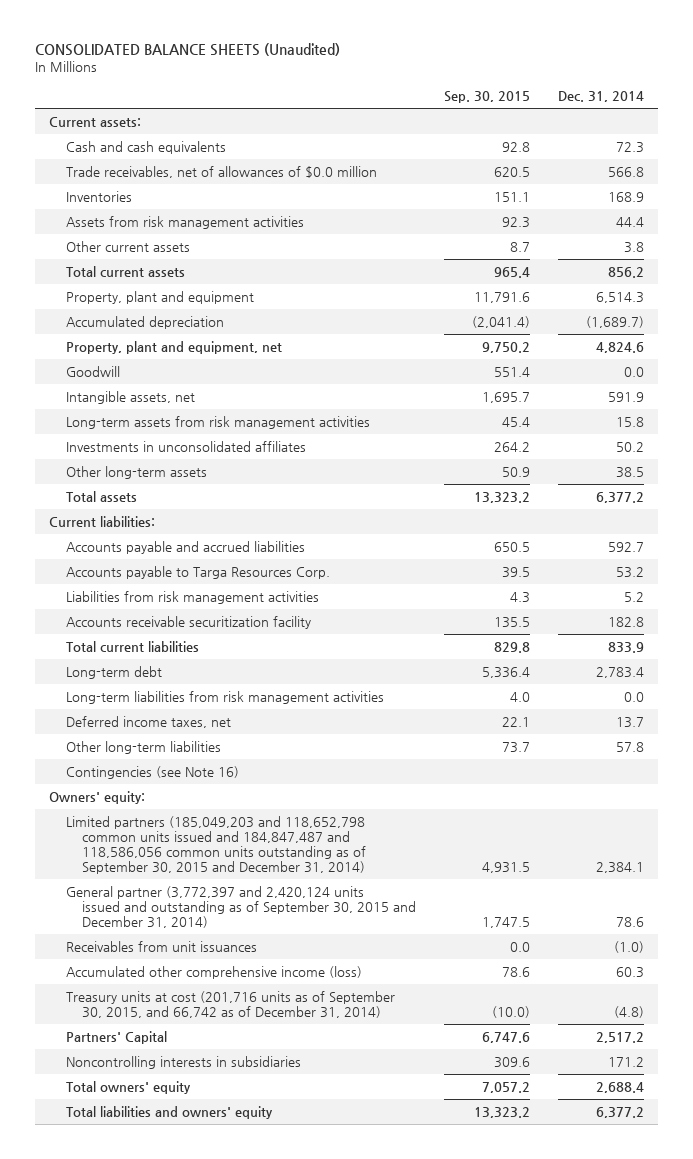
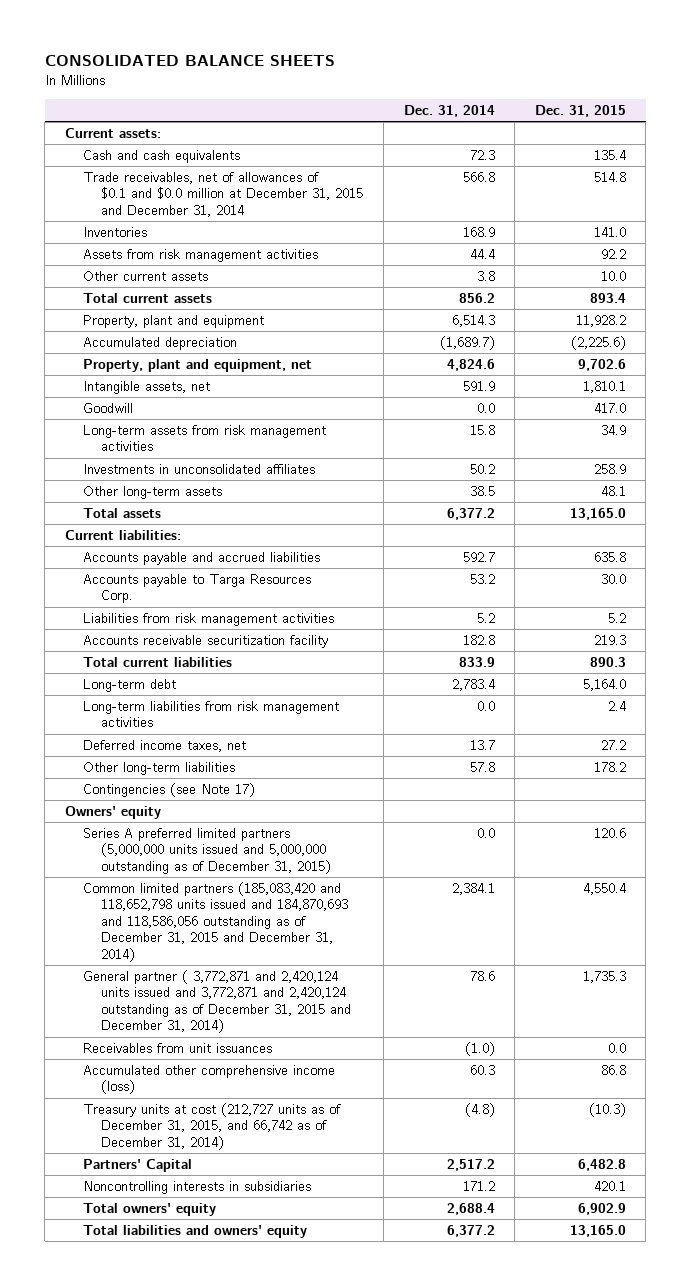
[35,43,341,57] CONSOLIDATED BALANCE SHEETS (Unaudited) -> [44,55,335,67] CONSOLIDATED BALANCE SHEETS
[444,91,531,104] Sep. 30, 2015 -> none
none -> [534,105,626,118] Dec. 31, 2015
[65,165,377,178] Trade receivables, net of allowances of $0.0 million -> [82,171,364,217] Trade receivables, net of allowances of $0.1 and $0.0 million at December 31, 2015 and December 31, 2014
[65,365,120,377] Goodwill -> [82,402,133,413] Goodwill
[65,765,239,779] Contingencies (see Note 16) -> [82,782,255,797] Contingencies (see Note 17)
[49,790,146,804] Owners' equity: -> [64,805,161,819] Owners' equity
none -> [82,827,332,874] Series A preferred limited partners (5,000,000 units issued and 5,000,000 outstanding as of December 31, 2015)
[65,815,367,875] Limited partners (185,049,203 and 118,652,798 common units issued and 184,847,487 and 118,586,056 common units outstanding as of September 30, 2015 and December 31, 2014) -> [82,881,349,962] Common limited partners (185,083,420 and 118,652,798 units issued and 184,870,693 and 118,586,056 outstanding as of December 31, 2015 and December 31, 2014)
[65,885,417,929] General partner (3,772,397 and 2,420,124 units issued and outstanding as of September 30, 2015 and December 31, 2014) -> [82,969,352,1034] General partner ( 3,772,871 and 2,420,124 units issued and 3,772,871 and 2,420,124 outstanding as of December 31, 2015 and December 31, 2014)
[65,990,395,1018] Treasury units at cost (201,716 units as of September 30, 2015, and 66,742 as of December 31, 2014) -> [82,1102,341,1150] Treasury units at cost (212,727 units as of December 31, 2015, and 66,742 as of December 31, 2014)

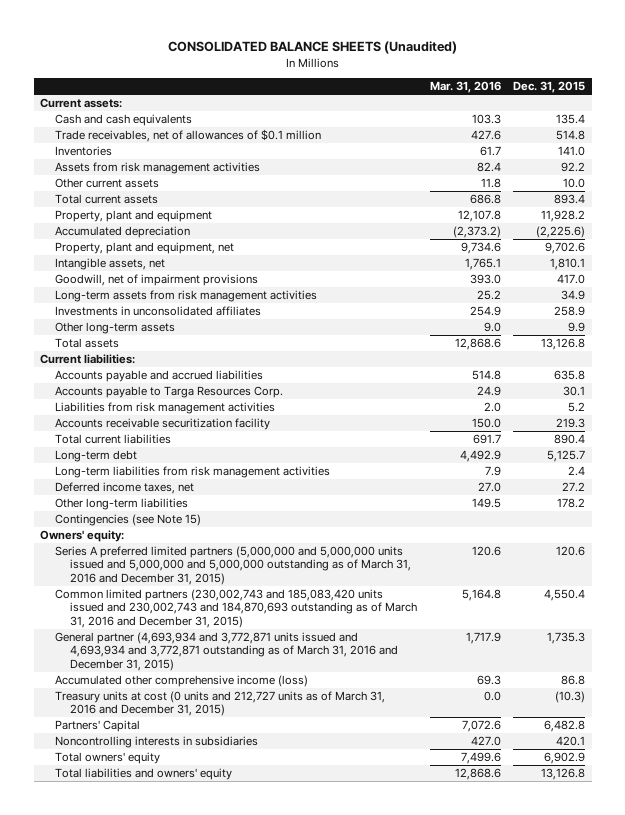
[44,55,335,67] CONSOLIDATED BALANCE SHEETS -> [167,41,457,55] CONSOLIDATED BALANCE SHEETS (Unaudited)
[403,105,495,118] Dec. 31, 2014 -> none
none -> [429,80,501,93] Mar. 31, 2016
[82,171,364,217] Trade receivables, net of allowances of $0.1 and $0.0 million at December 31, 2015 and December 31, 2014 -> [54,129,321,143] Trade receivables, net of allowances of $0.1 million
[82,402,133,413] Goodwill -> [54,274,258,287] Goodwill, net of impairment provisions
[600,485,626,496] 48.1 -> [568,322,586,333] 9.9
[569,507,626,520] 13,165.0 -> [541,338,586,351] 13,126.8
[600,573,626,584] 30.0 -> [563,386,586,397] 30.1
[589,656,626,667] 890.3 -> [554,434,586,445] 890.4
[582,678,626,691] 5,164.0 -> [547,450,586,463] 5,125.7
[82,1042,272,1053] Receivables from unit issuances -> none
[82,782,255,797] Contingencies (see Note 17) -> [54,514,201,527] Contingencies (see Note 15)
[64,805,161,819] Owners' equity -> [40,530,125,543] Owners' equity:
[82,827,332,874] Series A preferred limited partners (5,000,000 units issued and 5,000,000 outstanding as of December 31, 2015) -> [54,546,411,585] Series A preferred limited partners (5,000,000 and 5,000,000 units issued and 5,000,000 and 5,000,000 outstanding as of March 31, 2016 and December 31, 2015)
[82,881,349,962] Common limited partners (185,083,420 and 118,652,798 units issued and 184,870,693 and 118,586,056 outstanding as of December 31, 2015 and December 31, 2014) -> [54,589,417,628] Common limited partners (230,002,743 and 185,083,420 units issued and 230,002,743 and 184,870,693 outstanding as of March 31, 2016 and December 31, 2015)
[82,969,352,1034] General partner ( 3,772,871 and 2,420,124 units issued and 3,772,871 and 2,420,124 outstanding as of December 31, 2015 and December 31, 2014) -> [54,632,398,671] General partner (4,693,934 and 3,772,871 units issued and 4,693,934 and 3,772,871 outstanding as of March 31, 2016 and December 31, 2015)
[82,1102,341,1150] Treasury units at cost (212,727 units as of December 31, 2015, and 66,742 as of December 31, 2014) -> [54,691,385,717] Treasury units at cost (0 units and 212,727 units as of March 31, 2016 and December 31, 2015)
[569,1224,626,1237] 13,165.0 -> [541,768,586,781] 13,126.8

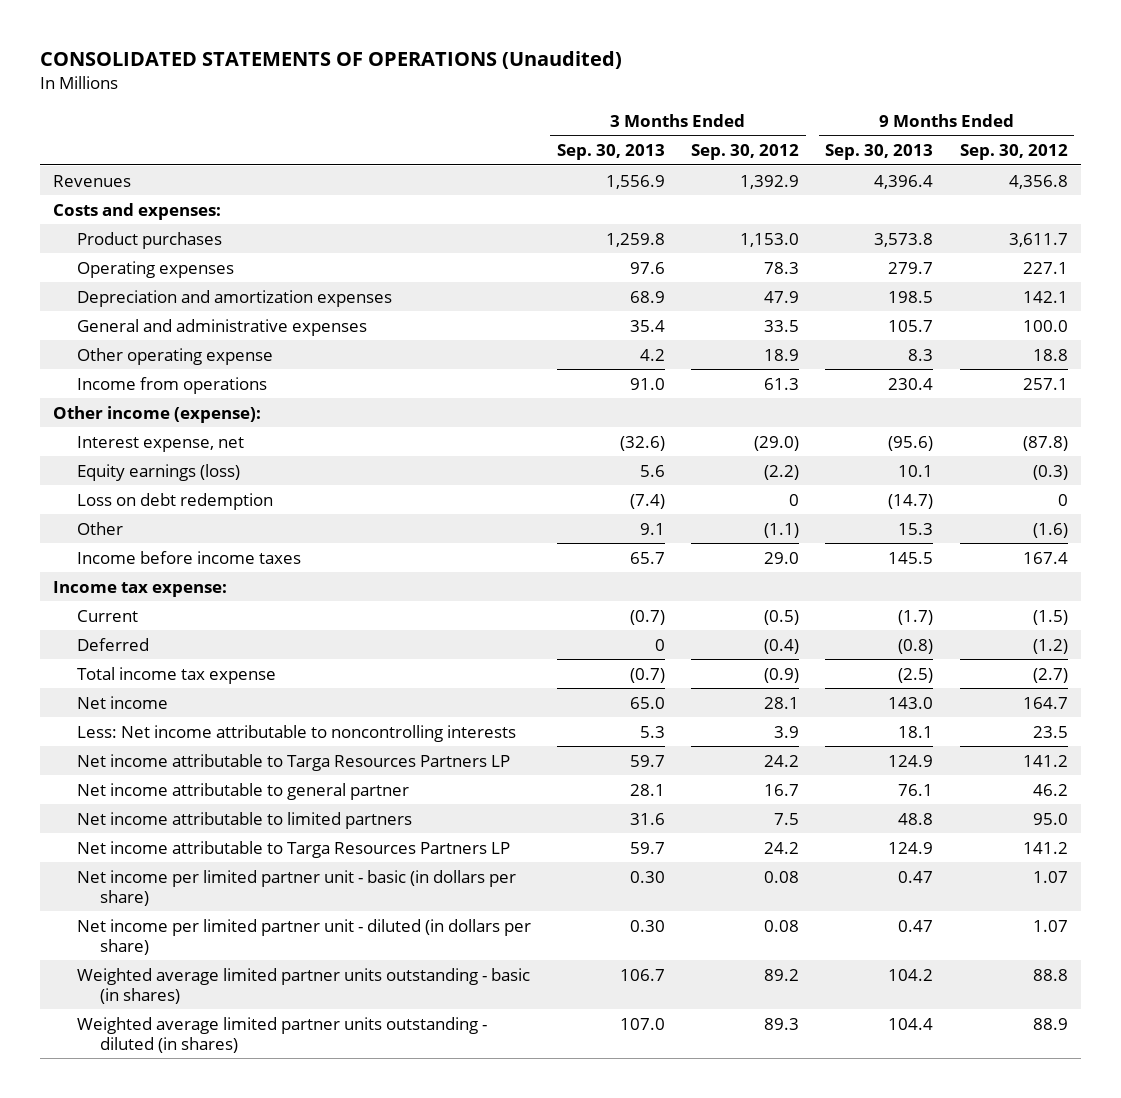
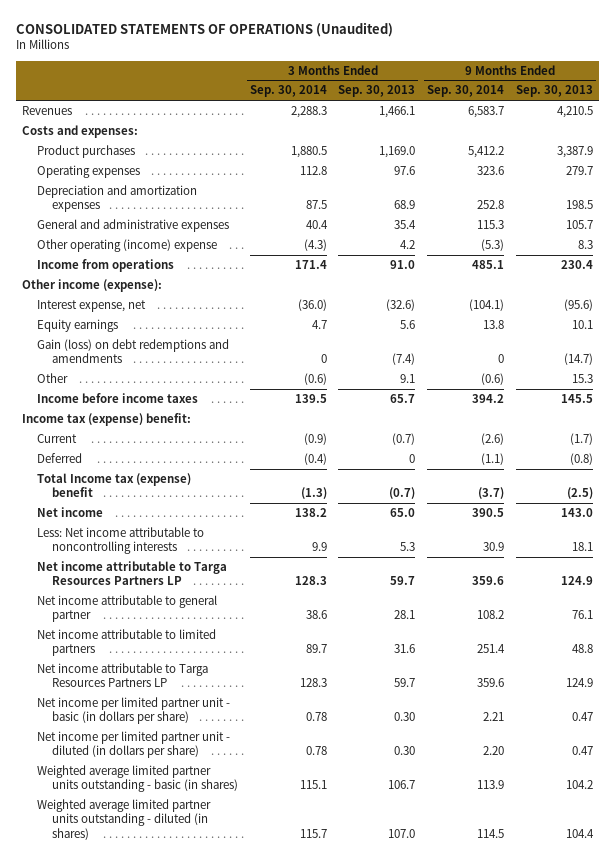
[691,144,800,161] Sep. 30, 2012 -> none
[959,144,1068,161] Sep. 30, 2012 -> none
none -> [249,85,327,98] Sep. 30, 2014
none -> [427,85,505,98] Sep. 30, 2014
[605,174,665,189] 1,556.9 -> [379,106,416,119] 1,466.1
[874,174,934,189] 4,396.4 -> [556,106,593,119] 4,210.5
[605,232,665,247] 1,259.8 -> [379,146,416,159] 1,169.0
[874,232,934,247] 3,573.8 -> [556,146,593,159] 3,387.9
[76,347,273,365] Other operating expense -> [37,239,218,253] Other operating (income) expense
[76,463,240,481] Equity earnings (loss) -> [37,319,119,333] Equity earnings
[76,492,273,510] Loss on debt redemption -> [37,339,230,364] Gain (loss) on debt redemptions and amendments
[53,580,228,597] Income tax expense: -> [22,413,192,427] Income tax (expense) benefit:
[76,666,276,684] Total income tax expense -> [37,473,192,498] Total Income tax (expense) benefit

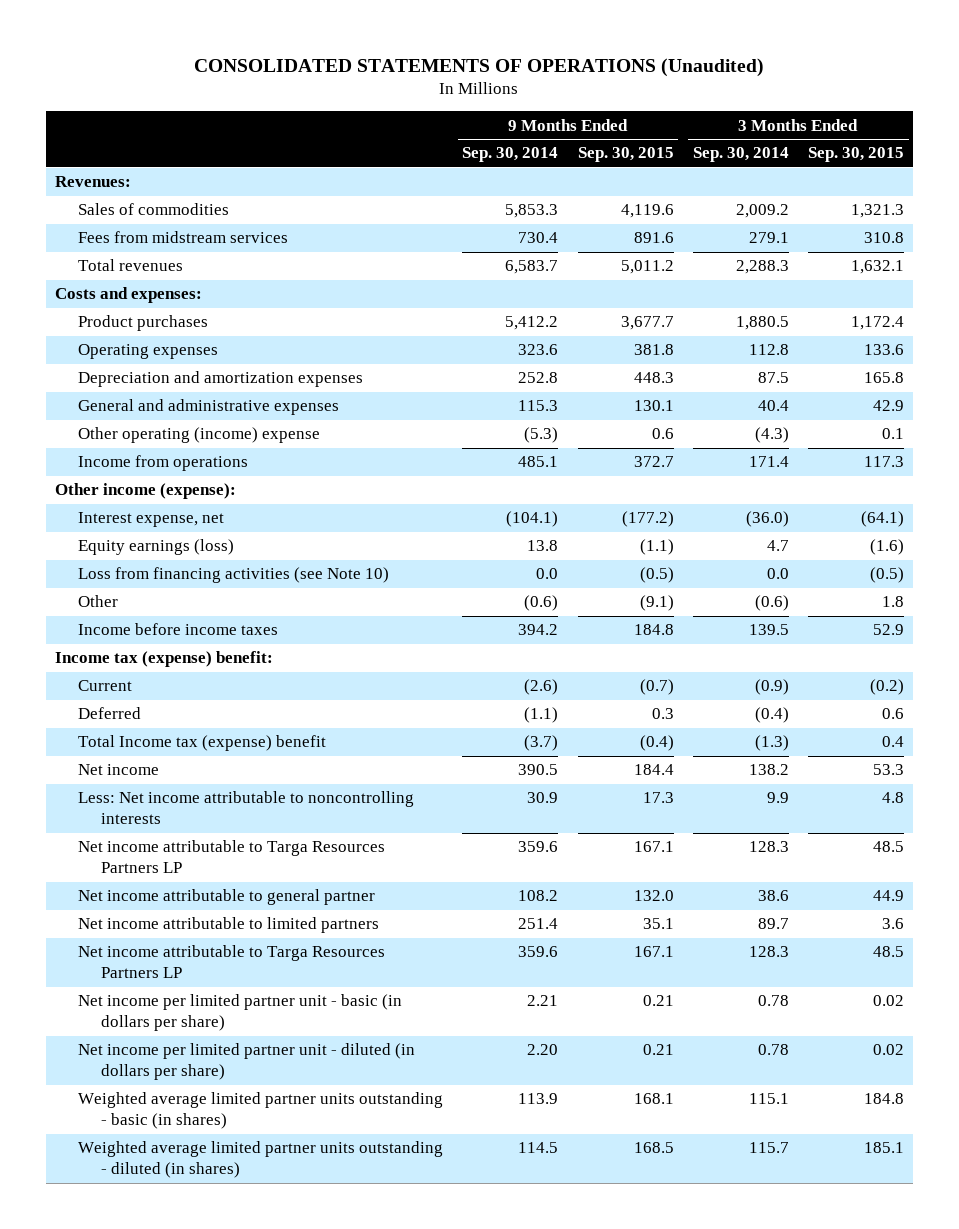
[338,85,416,98] Sep. 30, 2013 -> none
[515,85,593,98] Sep. 30, 2013 -> none
none -> [577,147,674,163] Sep. 30, 2015
none -> [807,147,904,163] Sep. 30, 2015
none -> [55,176,132,188] Revenues:
none -> [78,203,230,216] Sales of commodities
none -> [78,231,289,244] Fees from midstream services
[22,106,73,116] Revenues -> [78,259,184,272] Total revenues
[37,339,230,364] Gain (loss) on debt redemptions and amendments -> none
[37,319,119,333] Equity earnings -> [78,539,235,556] Equity earnings (loss)
none -> [78,567,390,584] Loss from financing activities (see Note 10)

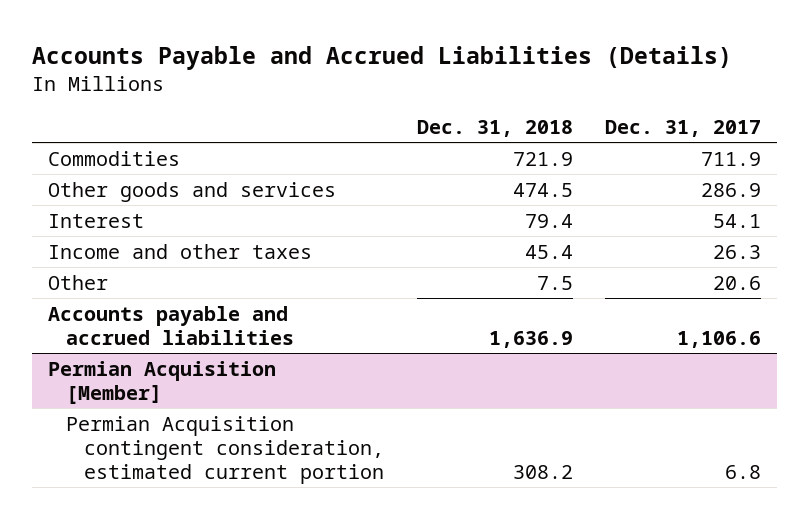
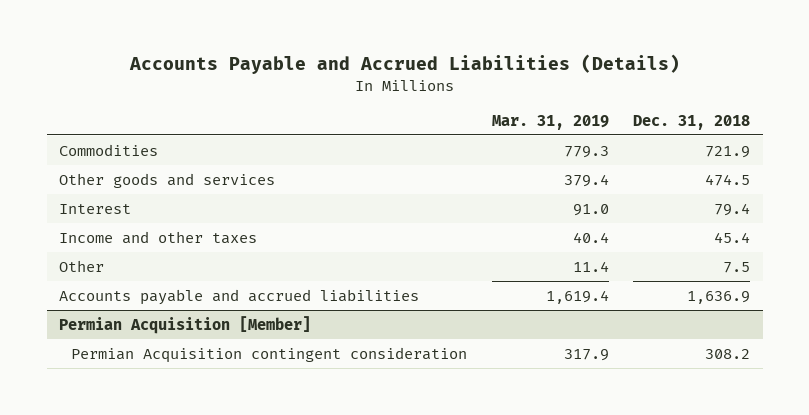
[605,119,762,137] Dec. 31, 2017 -> none
none -> [491,114,609,130] Mar. 31, 2019
[66,416,385,484] Permian Acquisition contingent consideration, estimated current portion -> [71,346,468,363] Permian Acquisition contingent consideration

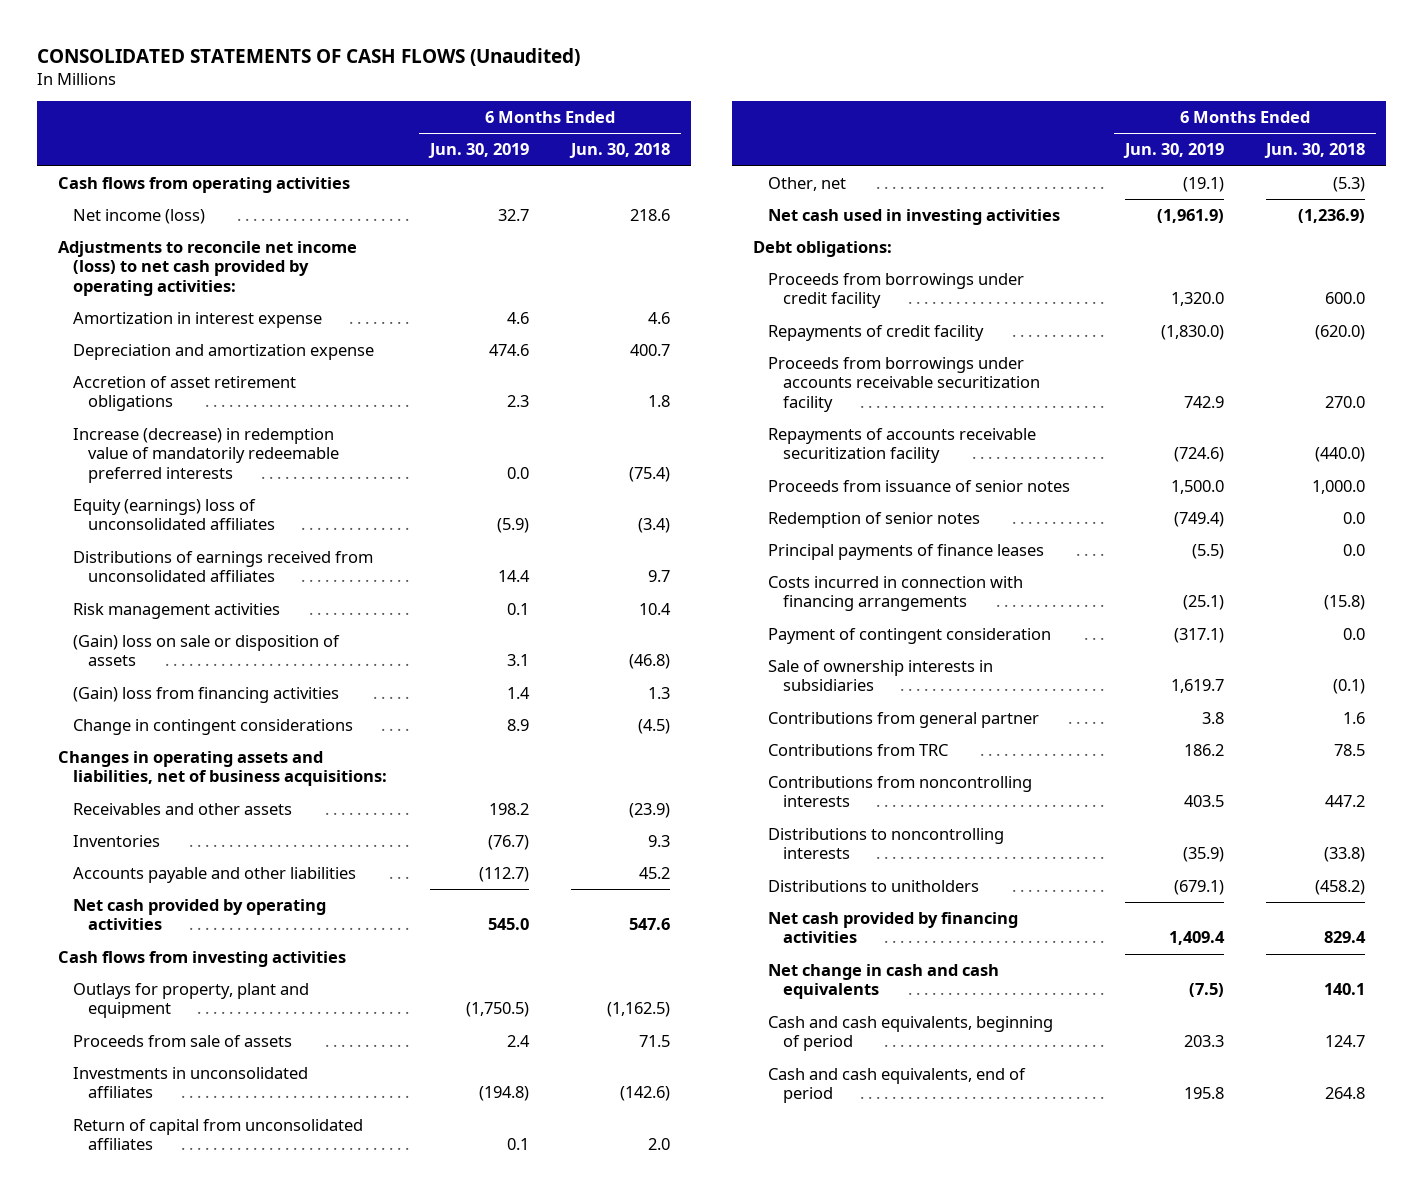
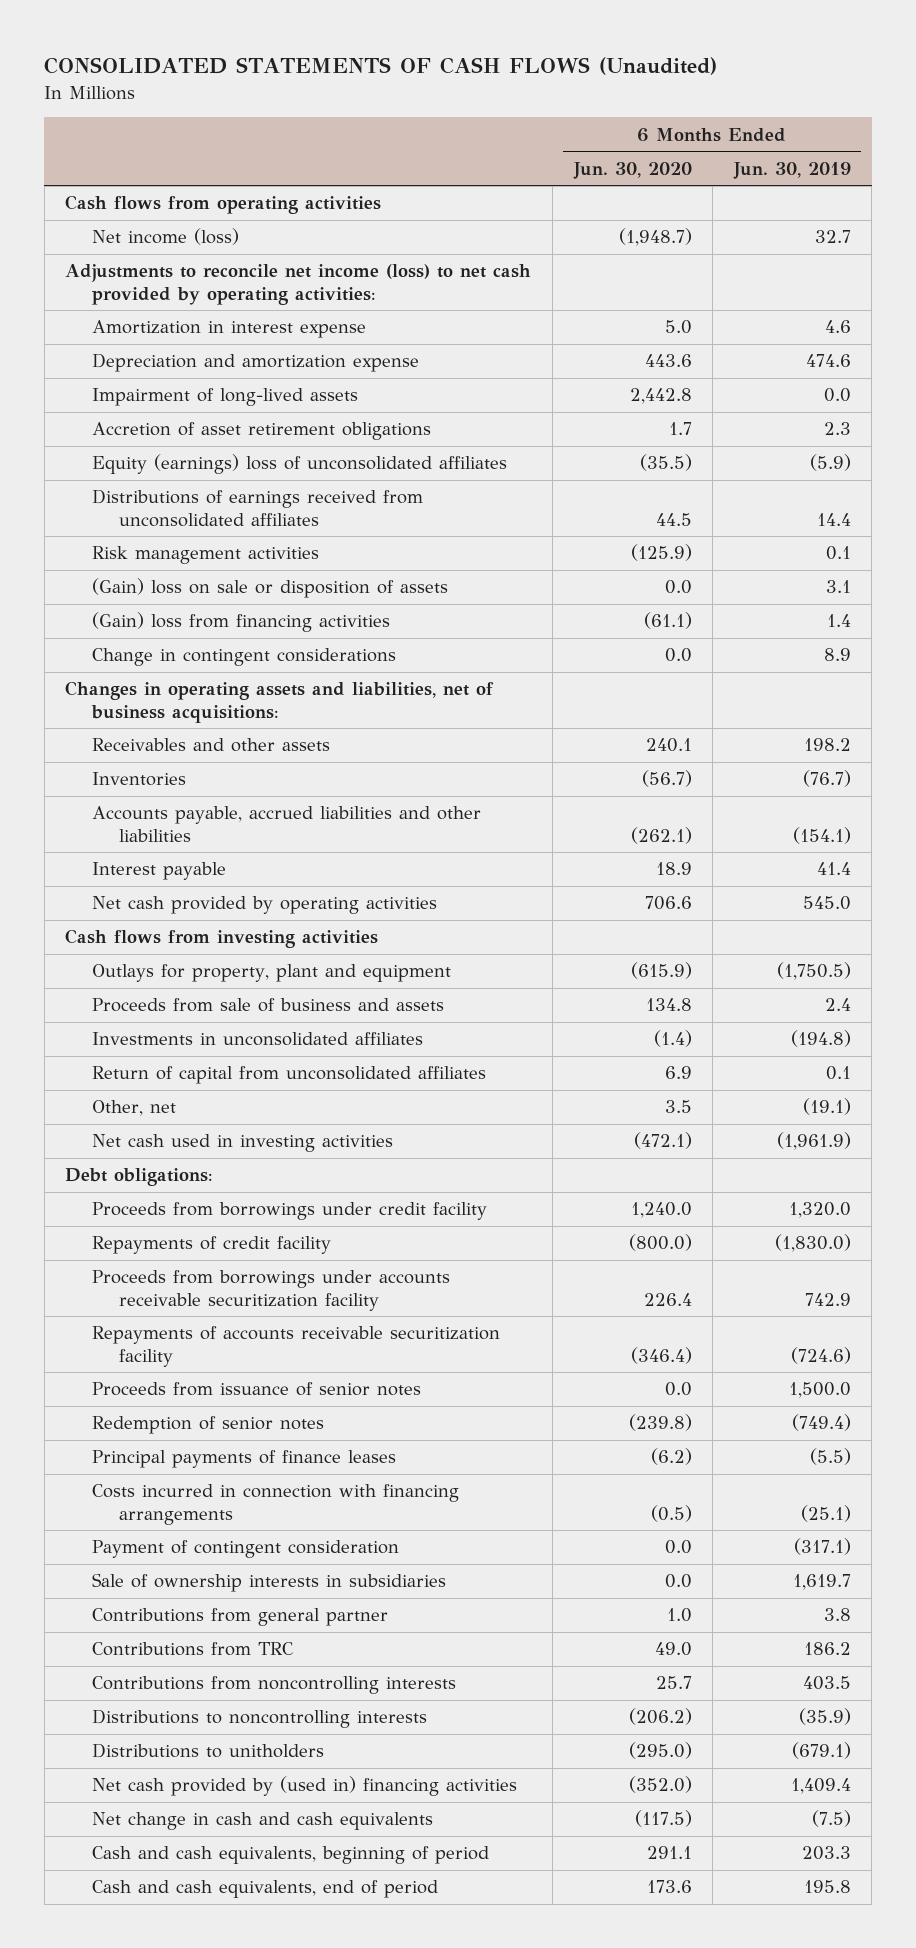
[569,143,671,159] Jun. 30, 2018 -> none
none -> [572,161,692,179] Jun. 30, 2020
none -> [92,388,359,407] Impairment of long-lived assets
[73,428,340,483] Increase (decrease) in redemption value of mandatorily redeemable preferred interests -> none
[73,867,357,884] Accounts payable and other liabilities -> [92,806,482,842] Accounts payable, accrued liabilities and other liabilities
[478,867,529,883] (112.7) -> [792,826,851,844] (154.1)
none -> [92,862,227,881] Interest payable
[73,1035,293,1048] Proceeds from sale of assets -> [92,998,445,1013] Proceeds from sale of business and assets
[768,912,1019,944] Net cash provided by financing activities -> [92,1776,518,1797] Net cash provided by (used in) financing activities

